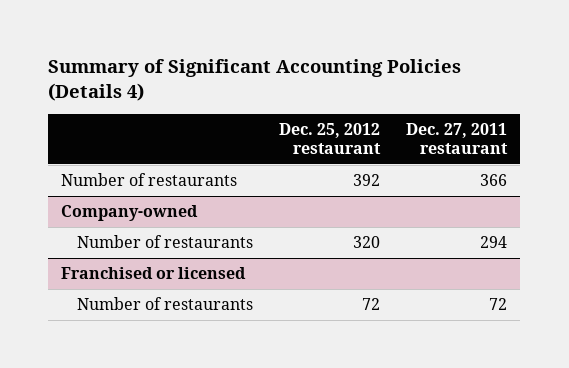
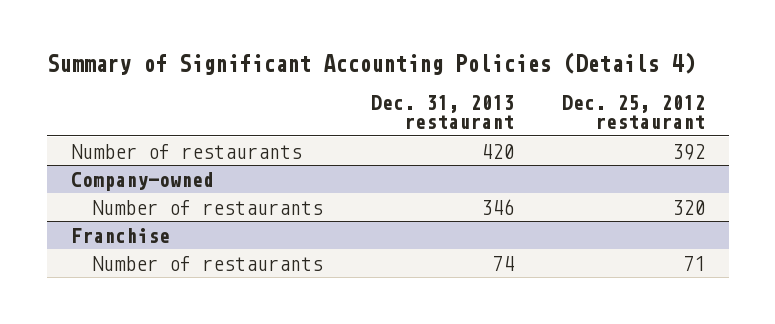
[406,123,509,155] Dec. 27, 2011 restaurant -> none
none -> [370,94,514,130] Dec. 31, 2013 restaurant
[61,267,247,280] Franchised or licensed -> none
none -> [70,227,170,243] Franchise
[362,298,381,311] 72 -> [682,255,705,271] 71

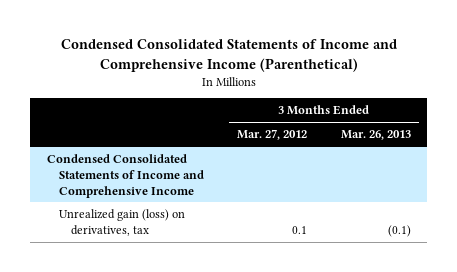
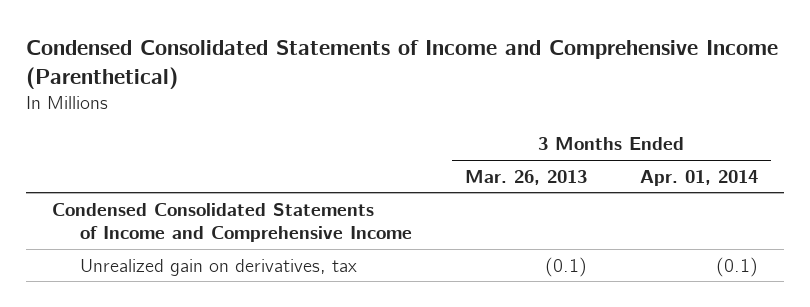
[237,129,308,141] Mar. 27, 2012 -> none
none -> [639,169,758,186] Apr. 01, 2014
[59,209,186,236] Unrealized gain (loss) on derivatives, tax -> [80,258,358,276] Unrealized gain on derivatives, tax

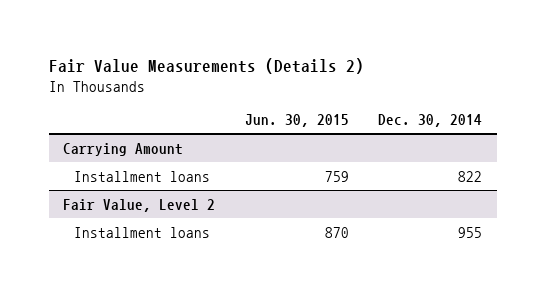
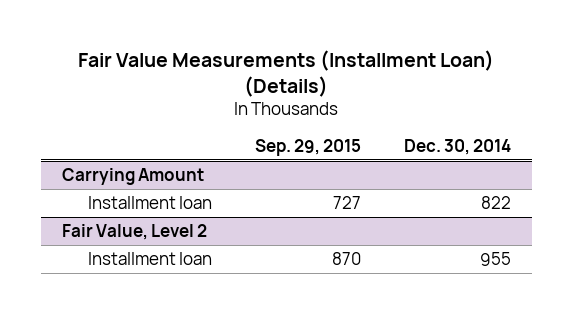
[48,58,364,75] Fair Value Measurements (Details 2) -> [78,49,495,97] Fair Value Measurements (Installment Loan) (Details)
[244,114,349,128] Jun. 30, 2015 -> none
none -> [254,139,361,157] Sep. 29, 2015
[74,170,211,182] Installment loans -> [87,196,212,210] Installment loan
[74,226,211,238] Installment loans -> [87,252,212,266] Installment loan

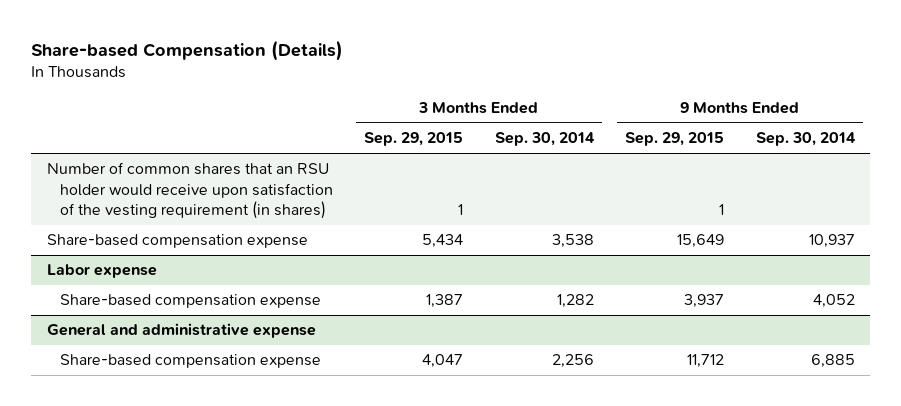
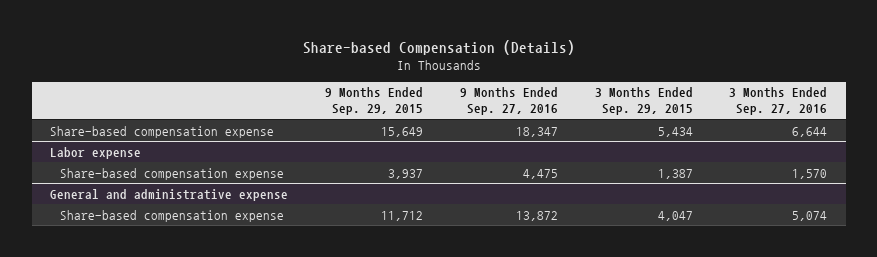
[494,132,595,147] Sep. 30, 2014 -> none
[755,132,856,147] Sep. 30, 2014 -> none
none -> [459,87,558,116] 9 Months Ended Sep. 27, 2016
none -> [729,87,828,116] 3 Months Ended Sep. 27, 2016
[46,162,333,220] Number of common shares that an RSU holder would receive upon satisfaction of the vesting requirement (in shares) -> none

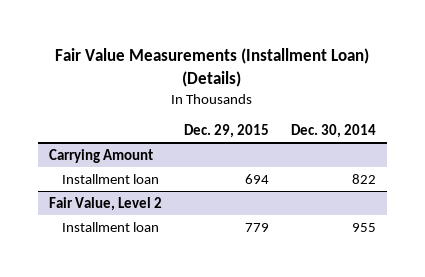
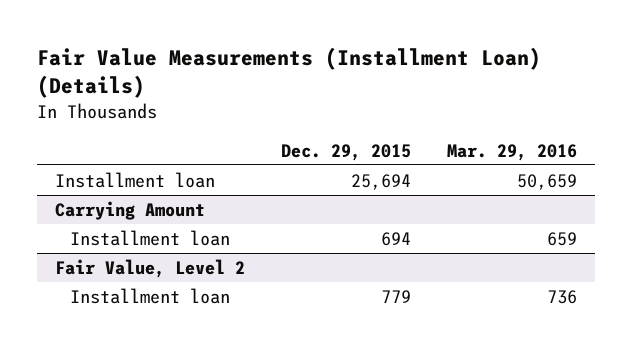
[291,124,377,139] Dec. 30, 2014 -> none
none -> [447,143,578,161] Mar. 29, 2016
none -> [54,171,215,188] Installment loan

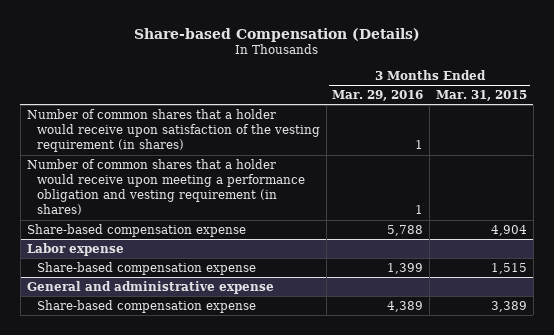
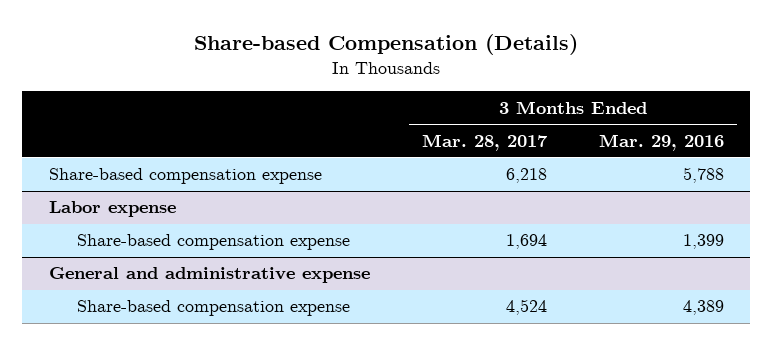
[435,90,527,102] Mar. 31, 2015 -> none
none -> [421,133,548,151] Mar. 28, 2017
[26,108,320,153] Number of common shares that a holder would receive upon satisfaction of the vesting requirement (in shares) -> none
[26,158,305,216] Number of common shares that a holder would receive upon meeting a performance obligation and vesting requirement (in shares) -> none

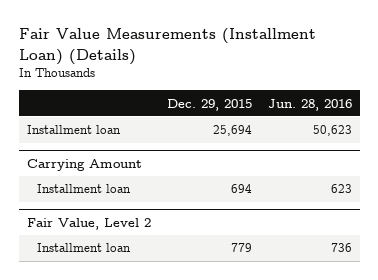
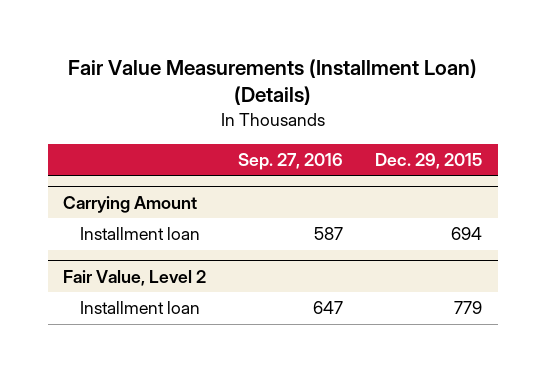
[267,98,352,111] Jun. 28, 2016 -> none
none -> [238,152,344,170] Sep. 27, 2016
[26,125,121,135] Installment loan -> none

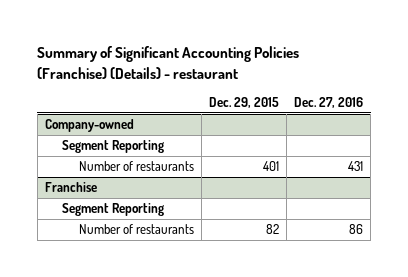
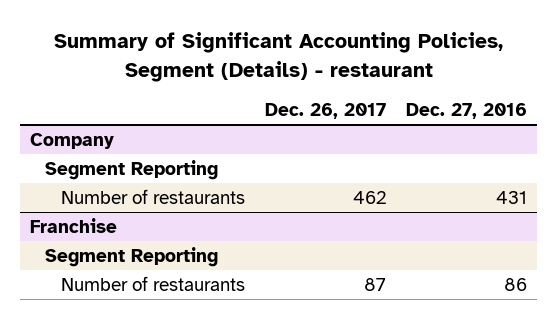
[37,45,300,79] Summary of Significant Accounting Policies (Franchise) (Details) - restaurant -> [53,32,503,82] Summary of Significant Accounting Policies, Segment (Details) - restaurant
[209,96,280,108] Dec. 29, 2015 -> none
none -> [264,103,386,120] Dec. 26, 2017
[44,119,134,133] Company-owned -> [30,132,115,149] Company

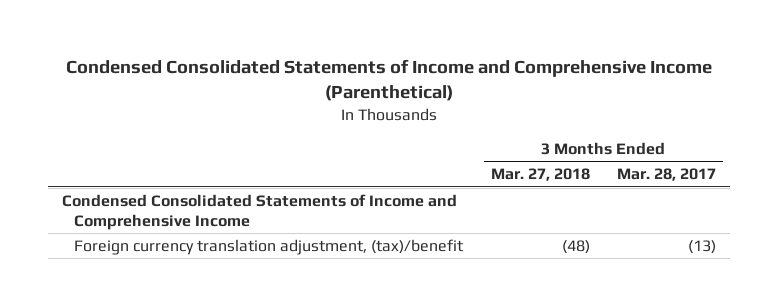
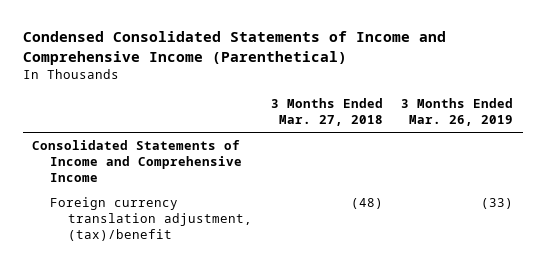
[617,168,717,182] Mar. 28, 2017 -> none
none -> [401,98,514,127] 3 Months Ended Mar. 26, 2019
[62,193,458,230] Condensed Consolidated Statements of Income and Comprehensive Income -> [32,140,243,183] Consolidated Statements of Income and Comprehensive Income

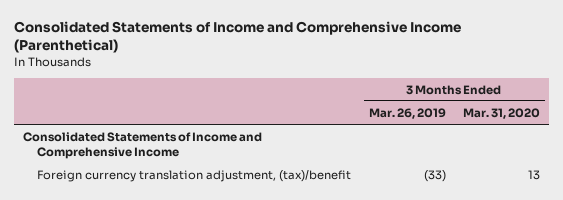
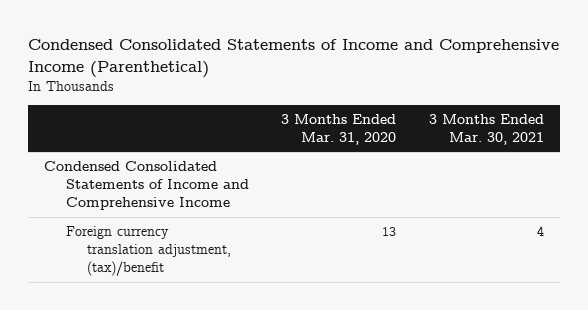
[14,21,462,54] Consolidated Statements of Income and Comprehensive Income (Parenthetical) -> [27,38,559,78] Condensed Consolidated Statements of Income and Comprehensive Income (Parenthetical)
[368,107,446,119] Mar. 26, 2019 -> none
none -> [429,113,545,146] 3 Months Ended Mar. 30, 2021
[23,131,263,159] Consolidated Statements of Income and Comprehensive Income -> [44,161,249,211] Condensed Consolidated Statements of Income and Comprehensive Income

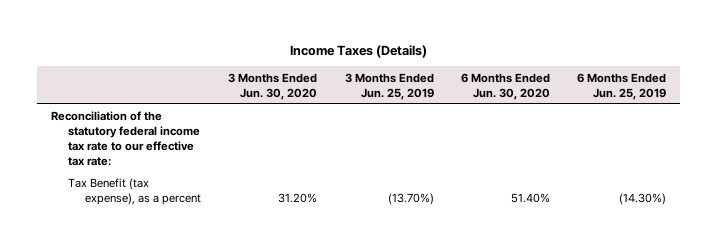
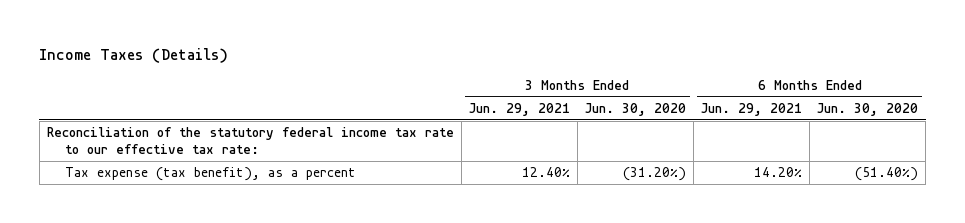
[344,72,434,100] 3 Months Ended Jun. 25, 2019 -> none
[577,72,667,100] 6 Months Ended Jun. 25, 2019 -> none
none -> [468,102,570,116] Jun. 29, 2021
none -> [701,102,803,116] Jun. 29, 2021
[67,178,201,206] Tax Benefit (tax expense), as a percent -> [65,167,357,182] Tax expense (tax benefit), as a percent
[278,193,318,204] 31.20% -> [622,167,686,182] (31.20%)
[511,193,551,204] 51.40% -> [855,167,919,182] (51.40%)

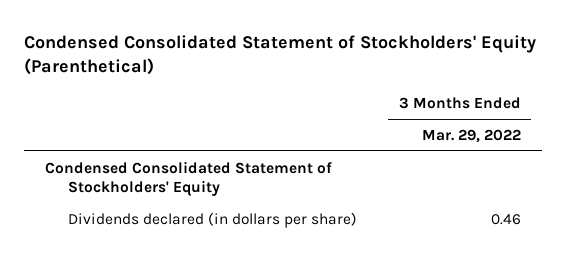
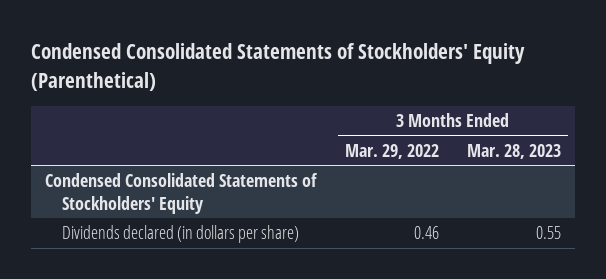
[23,34,536,75] Condensed Consolidated Statement of Stockholders' Equity (Parenthetical) -> [31,43,526,91] Condensed Consolidated Statements of Stockholders' Equity (Parenthetical)
none -> [466,143,561,159] Mar. 28, 2023
[44,160,332,197] Condensed Consolidated Statement of Stockholders' Equity -> [45,173,319,214] Condensed Consolidated Statements of Stockholders' Equity

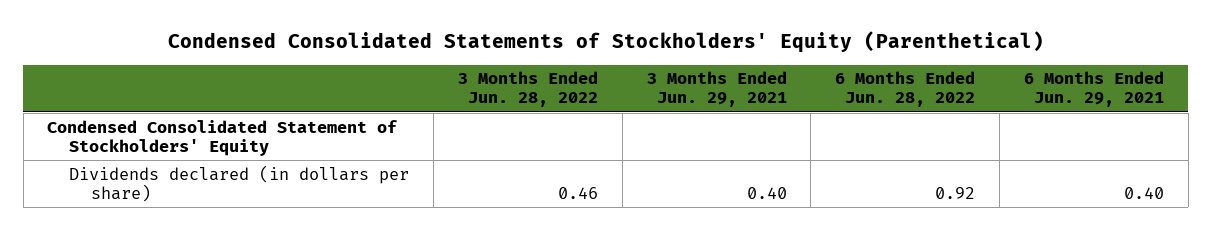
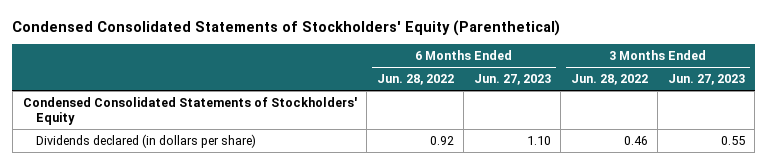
[646,71,787,108] 3 Months Ended Jun. 29, 2021 -> none
[1024,71,1165,108] 6 Months Ended Jun. 29, 2021 -> none
none -> [473,74,551,86] Jun. 27, 2023
none -> [667,74,745,86] Jun. 27, 2023
[47,119,398,156] Condensed Consolidated Statement of Stockholders' Equity -> [22,96,357,125] Condensed Consolidated Statements of Stockholders' Equity

